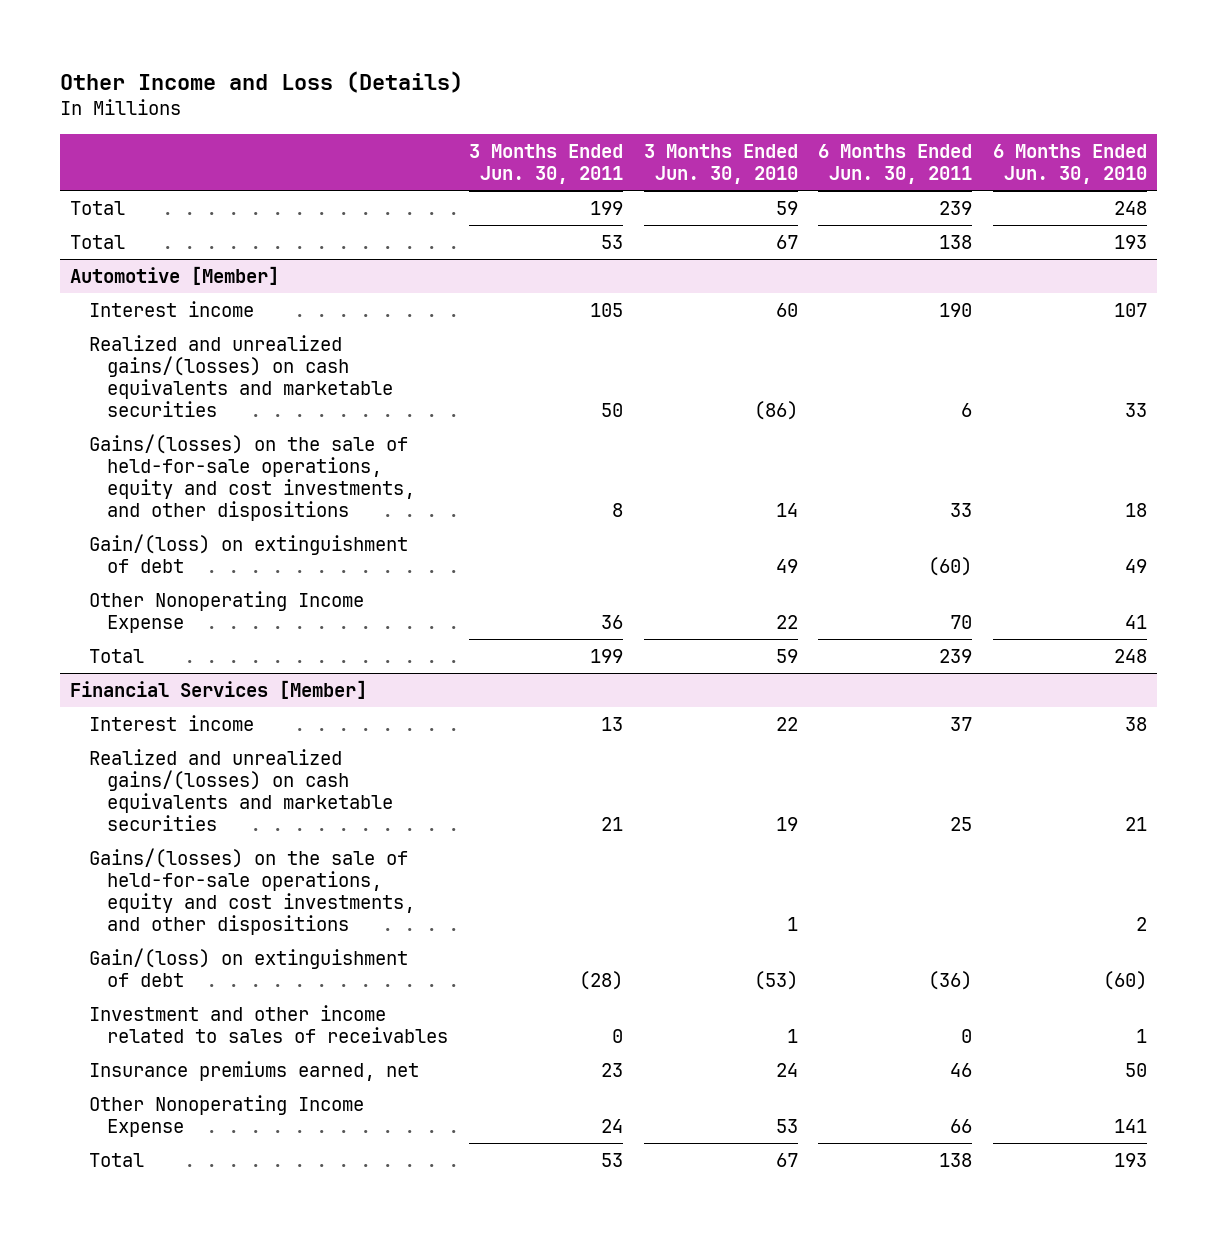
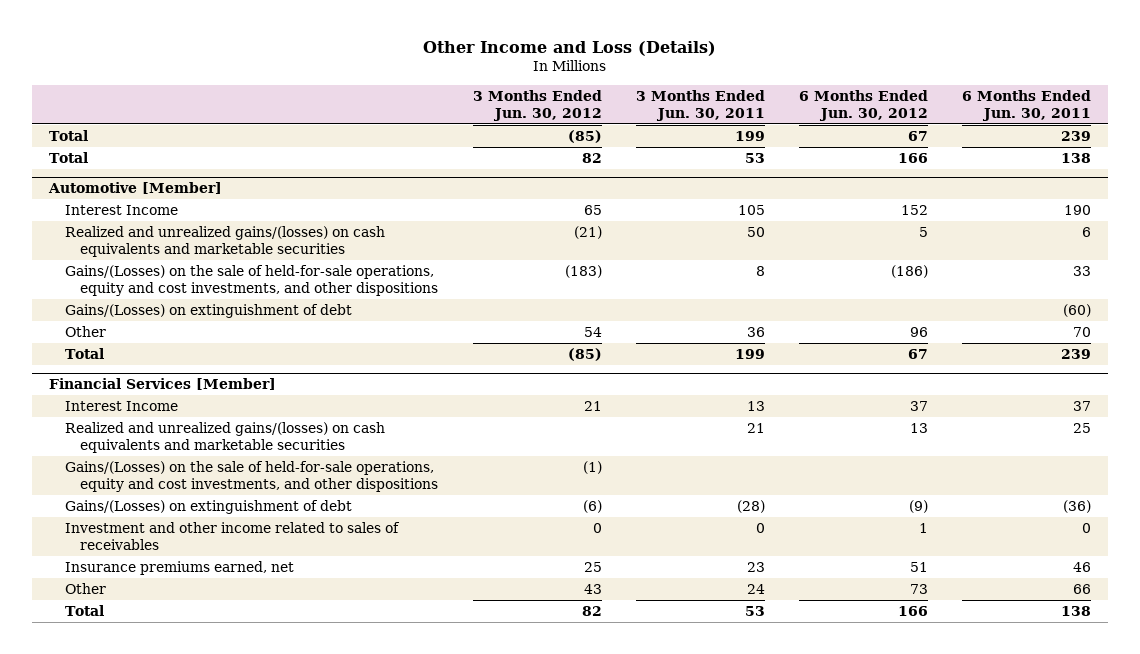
[643,144,798,185] 3 Months Ended Jun. 30, 2010 -> none
[993,144,1148,185] 6 Months Ended Jun. 30, 2010 -> none
none -> [472,89,602,121] 3 Months Ended Jun. 30, 2012
none -> [799,89,929,121] 6 Months Ended Jun. 30, 2012
[88,301,254,318] Interest income -> [64,204,178,215] Interest Income
[88,434,416,521] Gains/(losses) on the sale of held-for-sale operations, equity and cost investments, and other dispositions -> [64,264,439,296] Gains/(Losses) on the sale of held-for-sale operations, equity and cost investments, and other dispositions
[88,534,408,573] Gain/(loss) on extinguishment of debt -> [64,303,352,318] Gains/(Losses) on extinguishment of debt
[88,591,364,633] Other Nonoperating Income Expense -> [64,325,106,337] Other
[88,715,254,732] Interest income -> [64,400,178,411] Interest Income
[88,848,416,935] Gains/(losses) on the sale of held-for-sale operations, equity and cost investments, and other dispositions -> [64,460,439,492] Gains/(Losses) on the sale of held-for-sale operations, equity and cost investments, and other dispositions
[88,948,408,987] Gain/(loss) on extinguishment of debt -> [64,499,352,514] Gains/(Losses) on extinguishment of debt
[88,1095,364,1137] Other Nonoperating Income Expense -> [64,582,106,594] Other

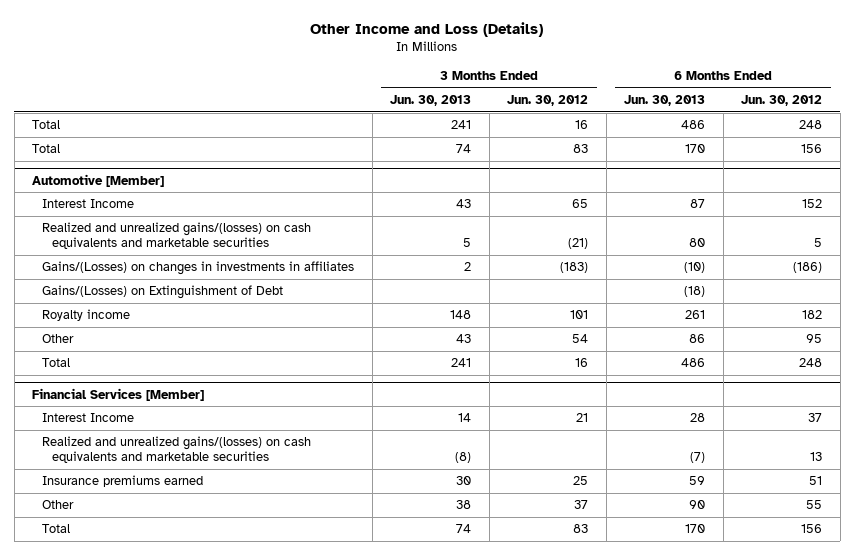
[635,89,765,121] 3 Months Ended Jun. 30, 2011 -> none
[962,89,1092,121] 6 Months Ended Jun. 30, 2011 -> none
none -> [390,94,472,106] Jun. 30, 2013
none -> [624,94,706,106] Jun. 30, 2013
[567,129,602,143] (85) -> [575,120,589,130] 16
[908,130,929,141] 67 -> [799,120,823,130] 248
[581,152,602,163] 82 -> [573,144,589,154] 83
[898,152,929,163] 166 -> [801,144,823,154] 156
[64,264,439,296] Gains/(Losses) on the sale of held-for-sale operations, equity and cost investments, and other dispositions -> [42,261,355,276] Gains/(Losses) on changes in investments in affiliates
[64,303,352,318] Gains/(Losses) on extinguishment of debt -> [42,285,284,300] Gains/(Losses) on Extinguishment of Debt
none -> [42,309,131,322] Royalty income
[910,326,929,337] 96 -> [806,334,823,344] 95
[567,347,602,361] (85) -> [575,358,589,368] 16
[908,348,929,359] 67 -> [799,358,823,368] 248
[64,460,439,492] Gains/(Losses) on the sale of held-for-sale operations, equity and cost investments, and other dispositions -> none
[64,499,352,514] Gains/(Losses) on extinguishment of debt -> none
[64,521,400,550] Investment and other income related to sales of receivables -> none
[64,560,294,575] Insurance premiums earned, net -> [42,475,204,488] Insurance premiums earned
[583,583,602,594] 43 -> [574,500,589,510] 37
[910,583,929,594] 73 -> [806,500,823,510] 55
[581,605,602,616] 82 -> [573,524,589,534] 83
[898,605,929,616] 166 -> [801,524,823,534] 156

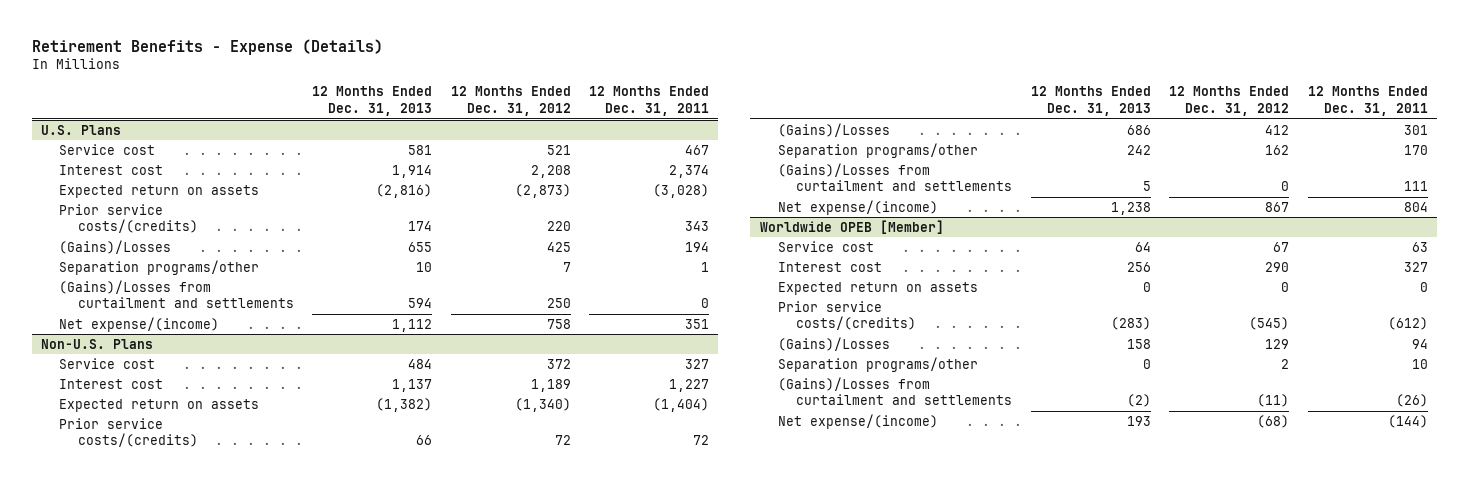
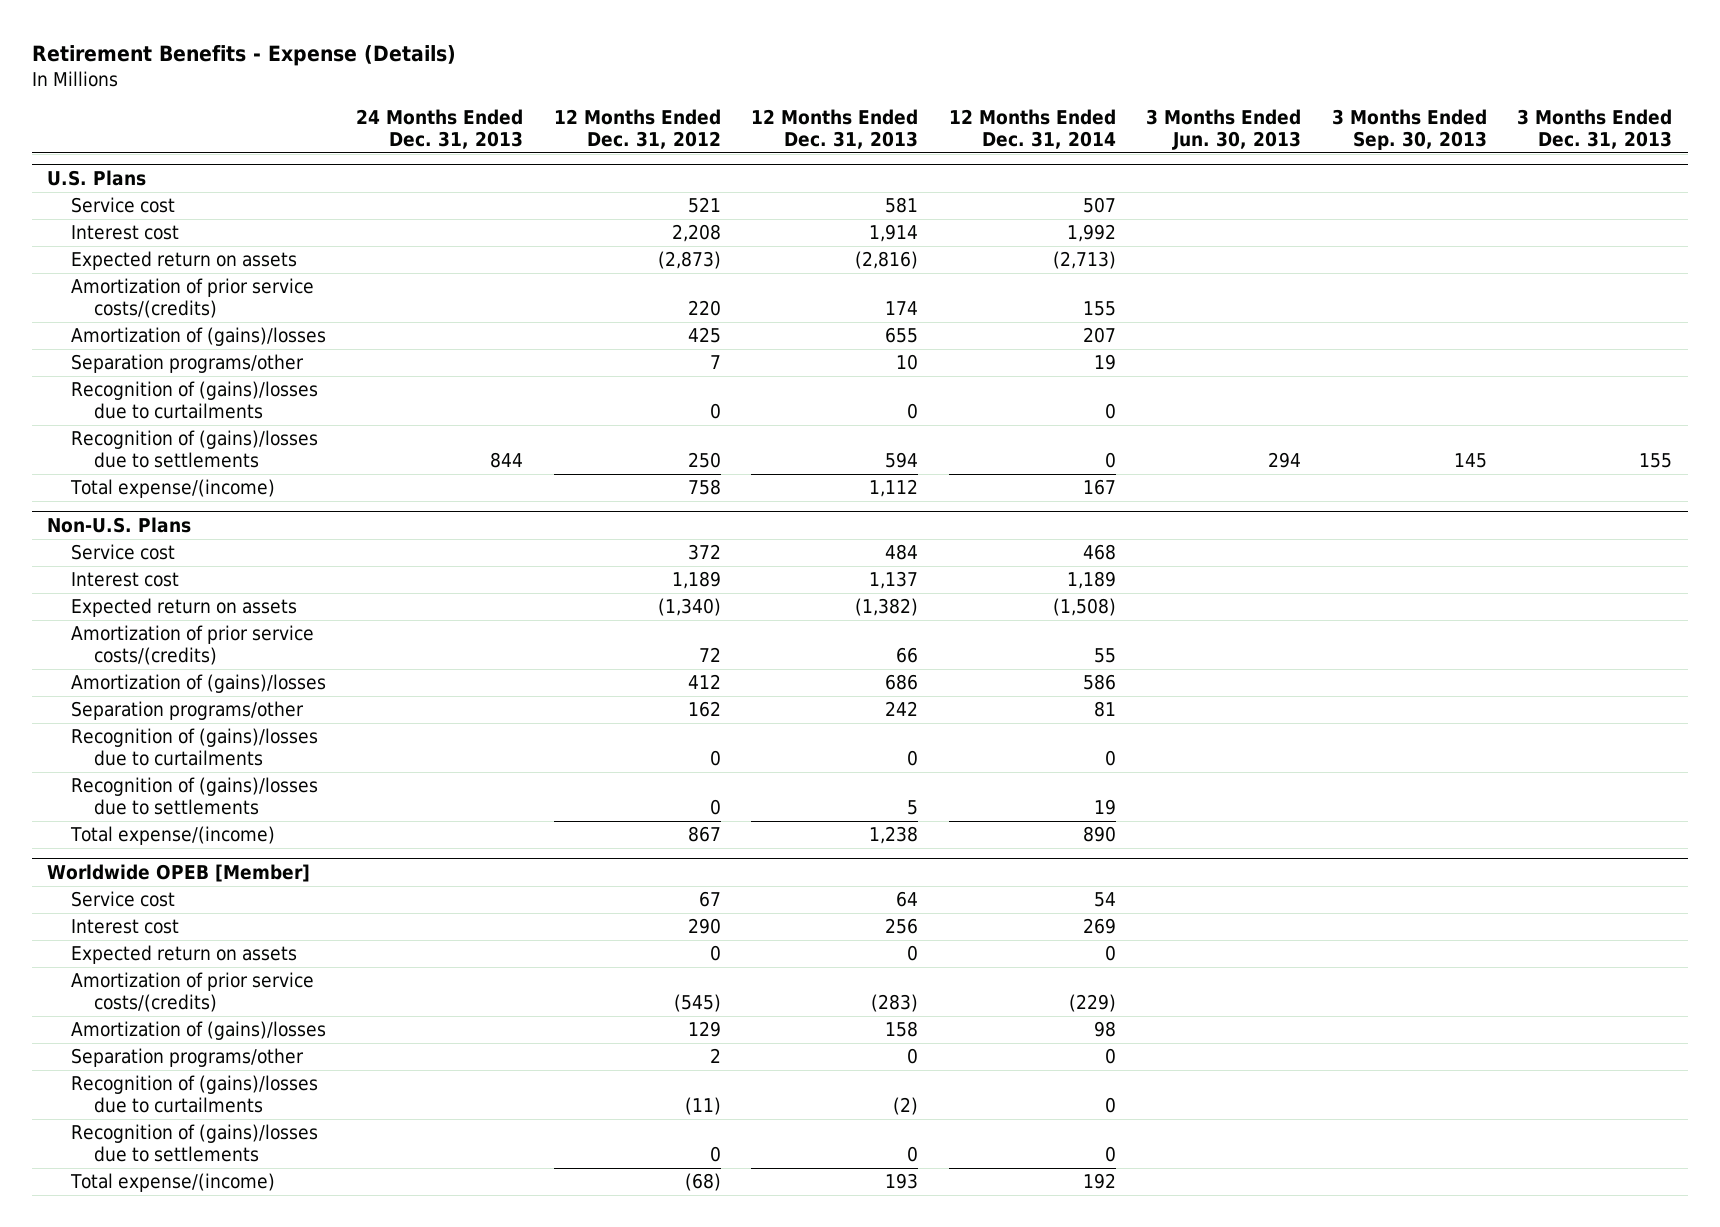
[589,86,710,116] 12 Months Ended Dec. 31, 2011 -> none
none -> [356,109,524,149] 24 Months Ended Dec. 31, 2013
none -> [948,109,1116,149] 12 Months Ended Dec. 31, 2014
none -> [1146,109,1302,150] 3 Months Ended Jun. 30, 2013
none -> [1331,109,1487,150] 3 Months Ended Sep. 30, 2013
none -> [1517,109,1673,149] 3 Months Ended Dec. 31, 2013
[59,203,198,234] Prior service costs/(credits) -> [70,278,314,318] Amortization of prior service costs/(credits)
[59,239,172,254] (Gains)/Losses -> [70,327,326,347] Amortization of (gains)/losses
none -> [70,381,318,419] Recognition of (gains)/losses due to curtailments
[59,279,294,309] (Gains)/Losses from curtailment and settlements -> [70,430,318,468] Recognition of (gains)/losses due to settlements
[59,316,220,332] Net expense/(income) -> [69,479,275,499] Total expense/(income)
[59,417,198,448] Prior service costs/(credits) -> [70,625,314,665] Amortization of prior service costs/(credits)
[777,122,890,137] (Gains)/Losses -> [70,674,326,694] Amortization of (gains)/losses
[777,162,1013,192] (Gains)/Losses from curtailment and settlements -> none
none -> [70,728,318,766] Recognition of (gains)/losses due to curtailments
none -> [70,777,318,815] Recognition of (gains)/losses due to settlements
[777,199,938,215] Net expense/(income) -> [69,826,275,846] Total expense/(income)
[777,300,917,331] Prior service costs/(credits) -> [70,972,314,1012] Amortization of prior service costs/(credits)
[777,336,890,351] (Gains)/Losses -> [70,1021,326,1041] Amortization of (gains)/losses
[777,376,1013,406] (Gains)/Losses from curtailment and settlements -> [70,1075,318,1113] Recognition of (gains)/losses due to curtailments
none -> [70,1124,318,1162] Recognition of (gains)/losses due to settlements
[777,413,938,429] Net expense/(income) -> [69,1173,275,1193] Total expense/(income)

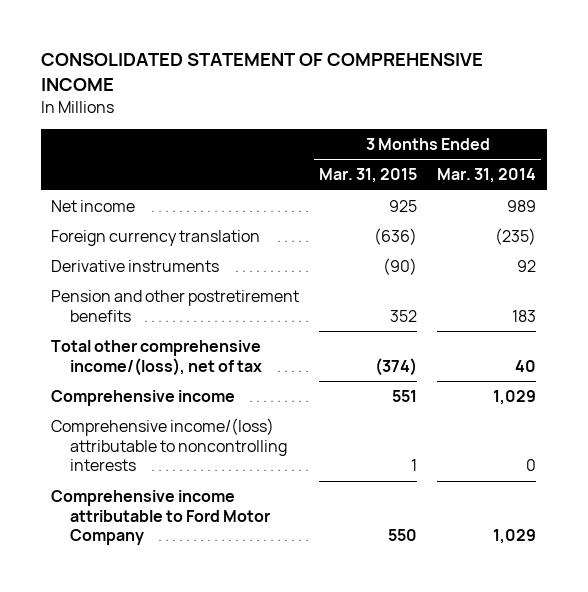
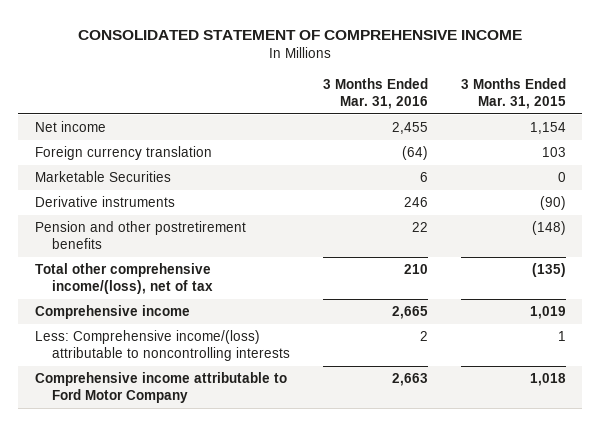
[437,168,537,184] Mar. 31, 2014 -> none
none -> [323,78,429,109] 3 Months Ended Mar. 31, 2016
[389,200,418,213] 925 -> [529,122,566,135] 1,154
[374,228,418,246] (636) -> [541,147,566,158] 103
none -> [34,171,171,183] Marketable Securities
[390,309,418,322] 352 -> [531,221,566,236] (148)
[375,357,418,376] (374) -> [531,263,566,278] (135)
[392,390,418,403] 551 -> [529,306,566,320] 1,019
[51,418,288,472] Comprehensive income/(loss) attributable to noncontrolling interests -> [34,330,291,361] Less: Comprehensive income/(loss) attributable to noncontrolling interests
[388,529,418,542] 550 -> [529,373,566,387] 1,018

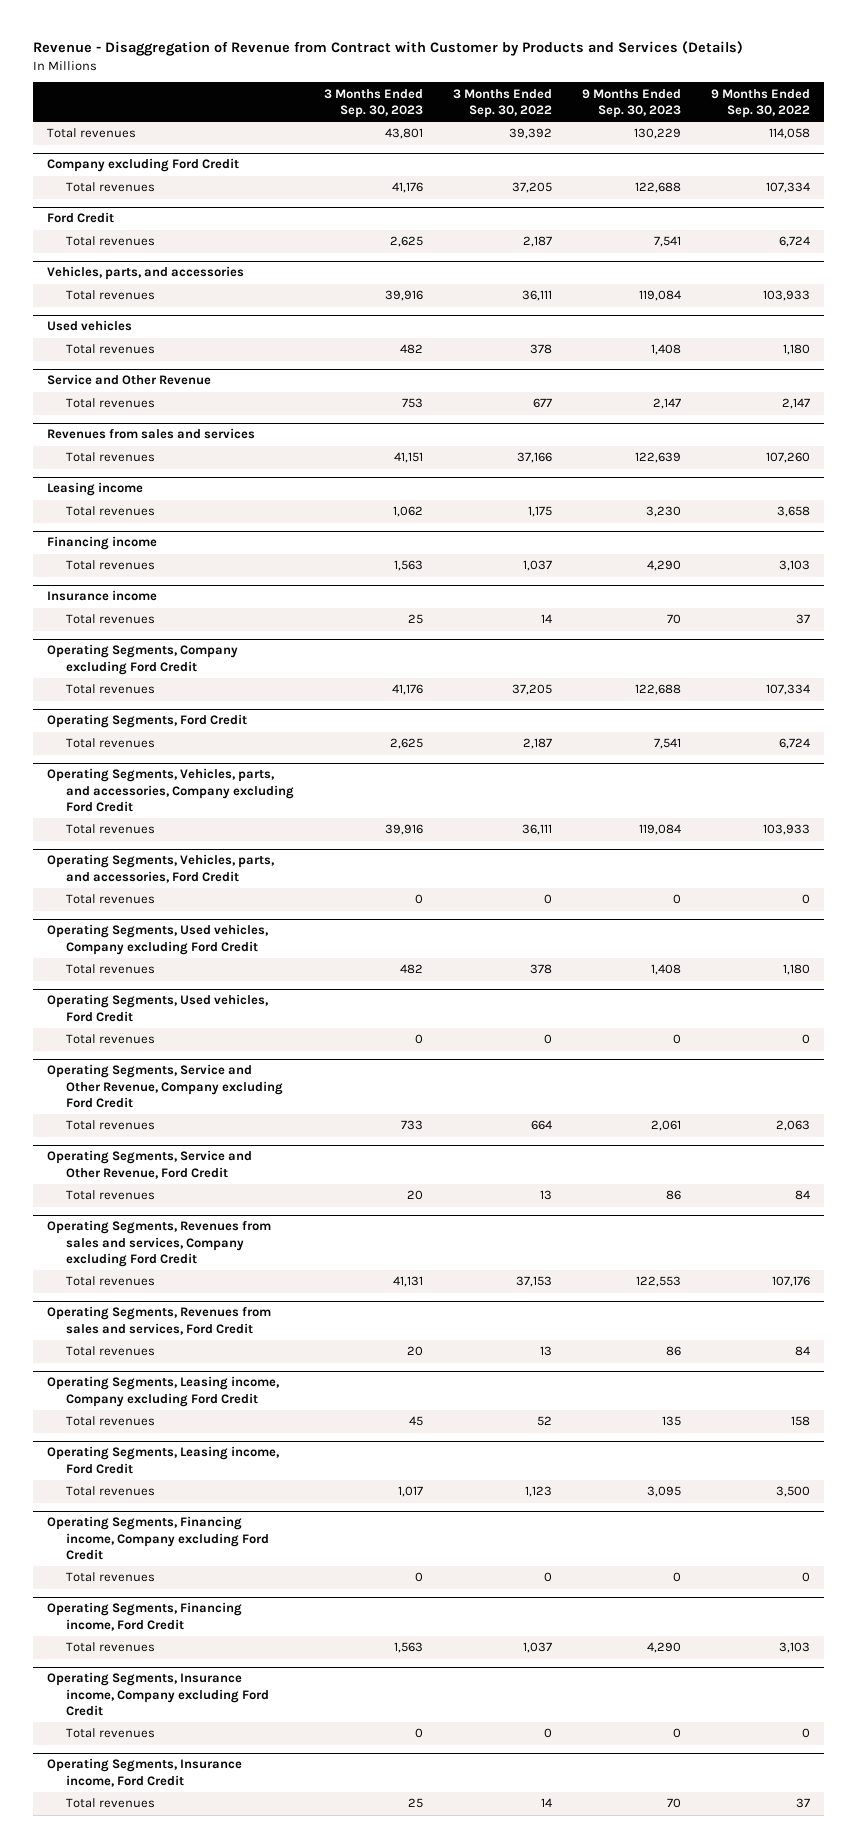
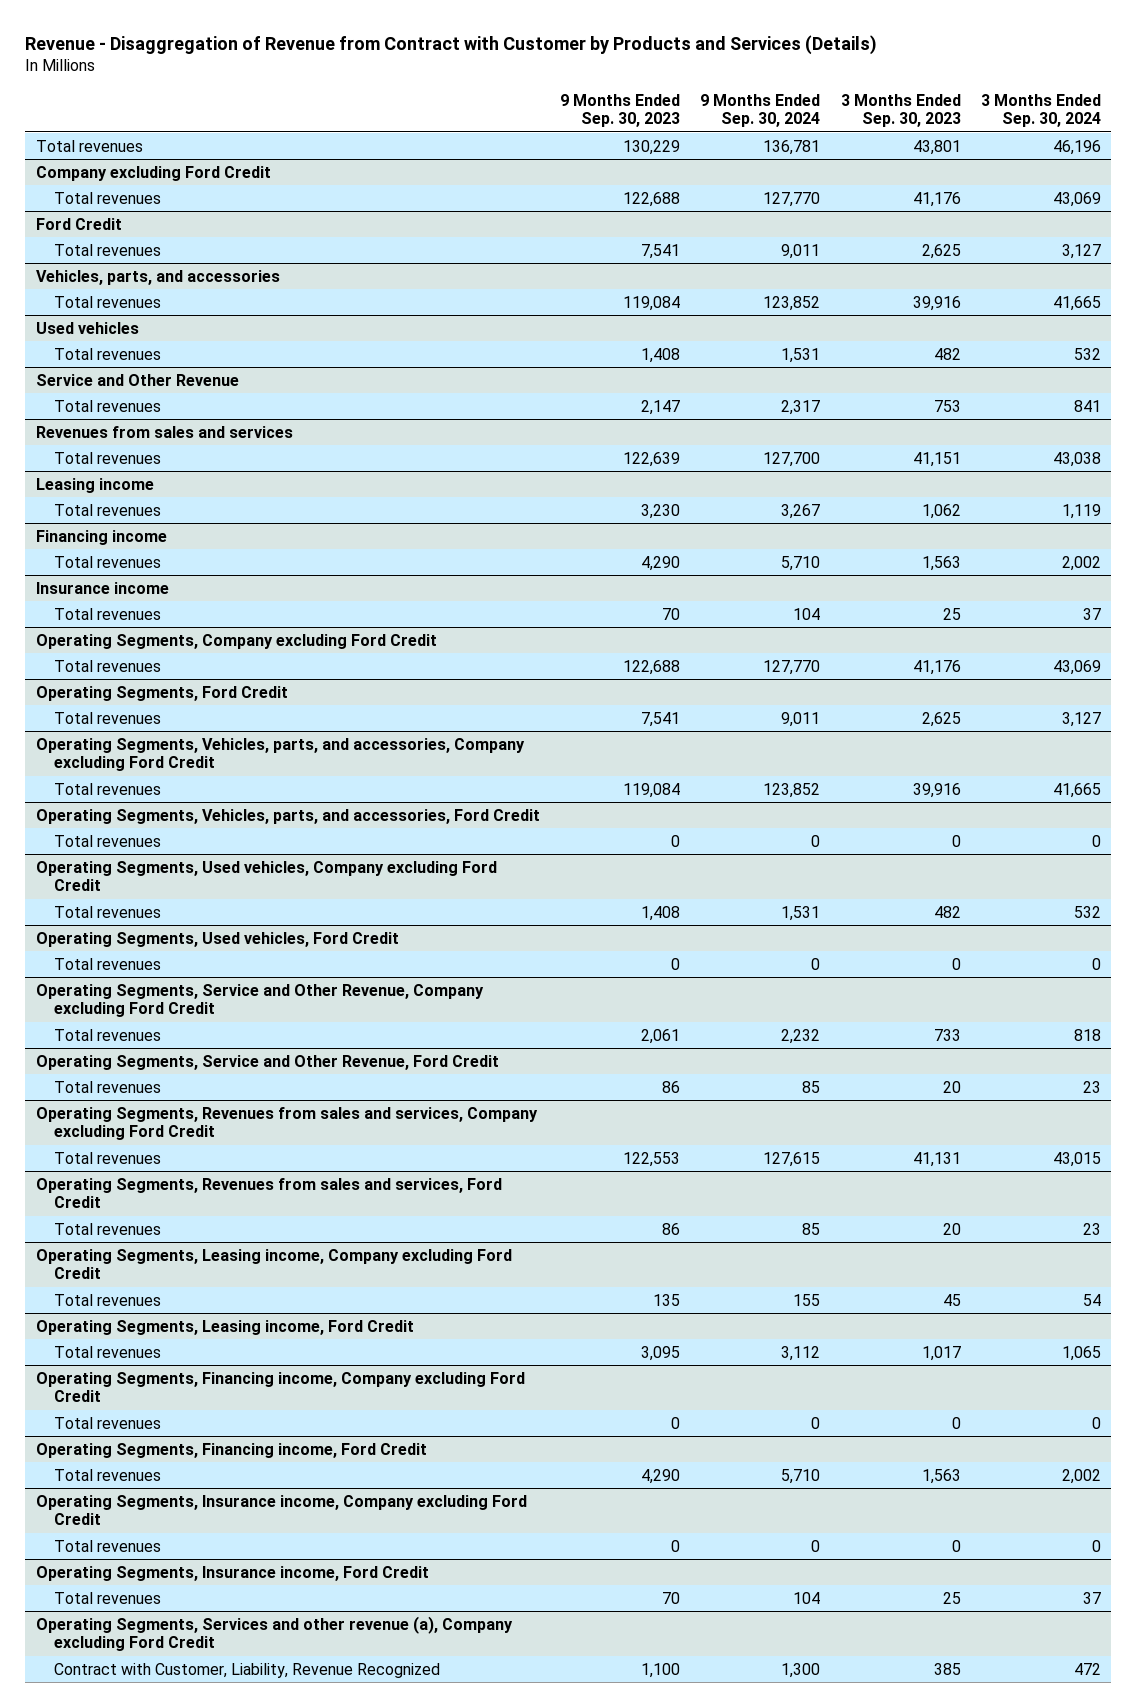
[452,88,552,118] 3 Months Ended Sep. 30, 2022 -> none
[710,88,810,118] 9 Months Ended Sep. 30, 2022 -> none
none -> [700,93,821,128] 9 Months Ended Sep. 30, 2024
none -> [981,93,1102,128] 3 Months Ended Sep. 30, 2024
none -> [35,1615,513,1652] Operating Segments, Services and other revenue (a), Company excluding Ford Credit
none -> [53,1662,440,1678] Contract with Customer, Liability, Revenue Recognized

